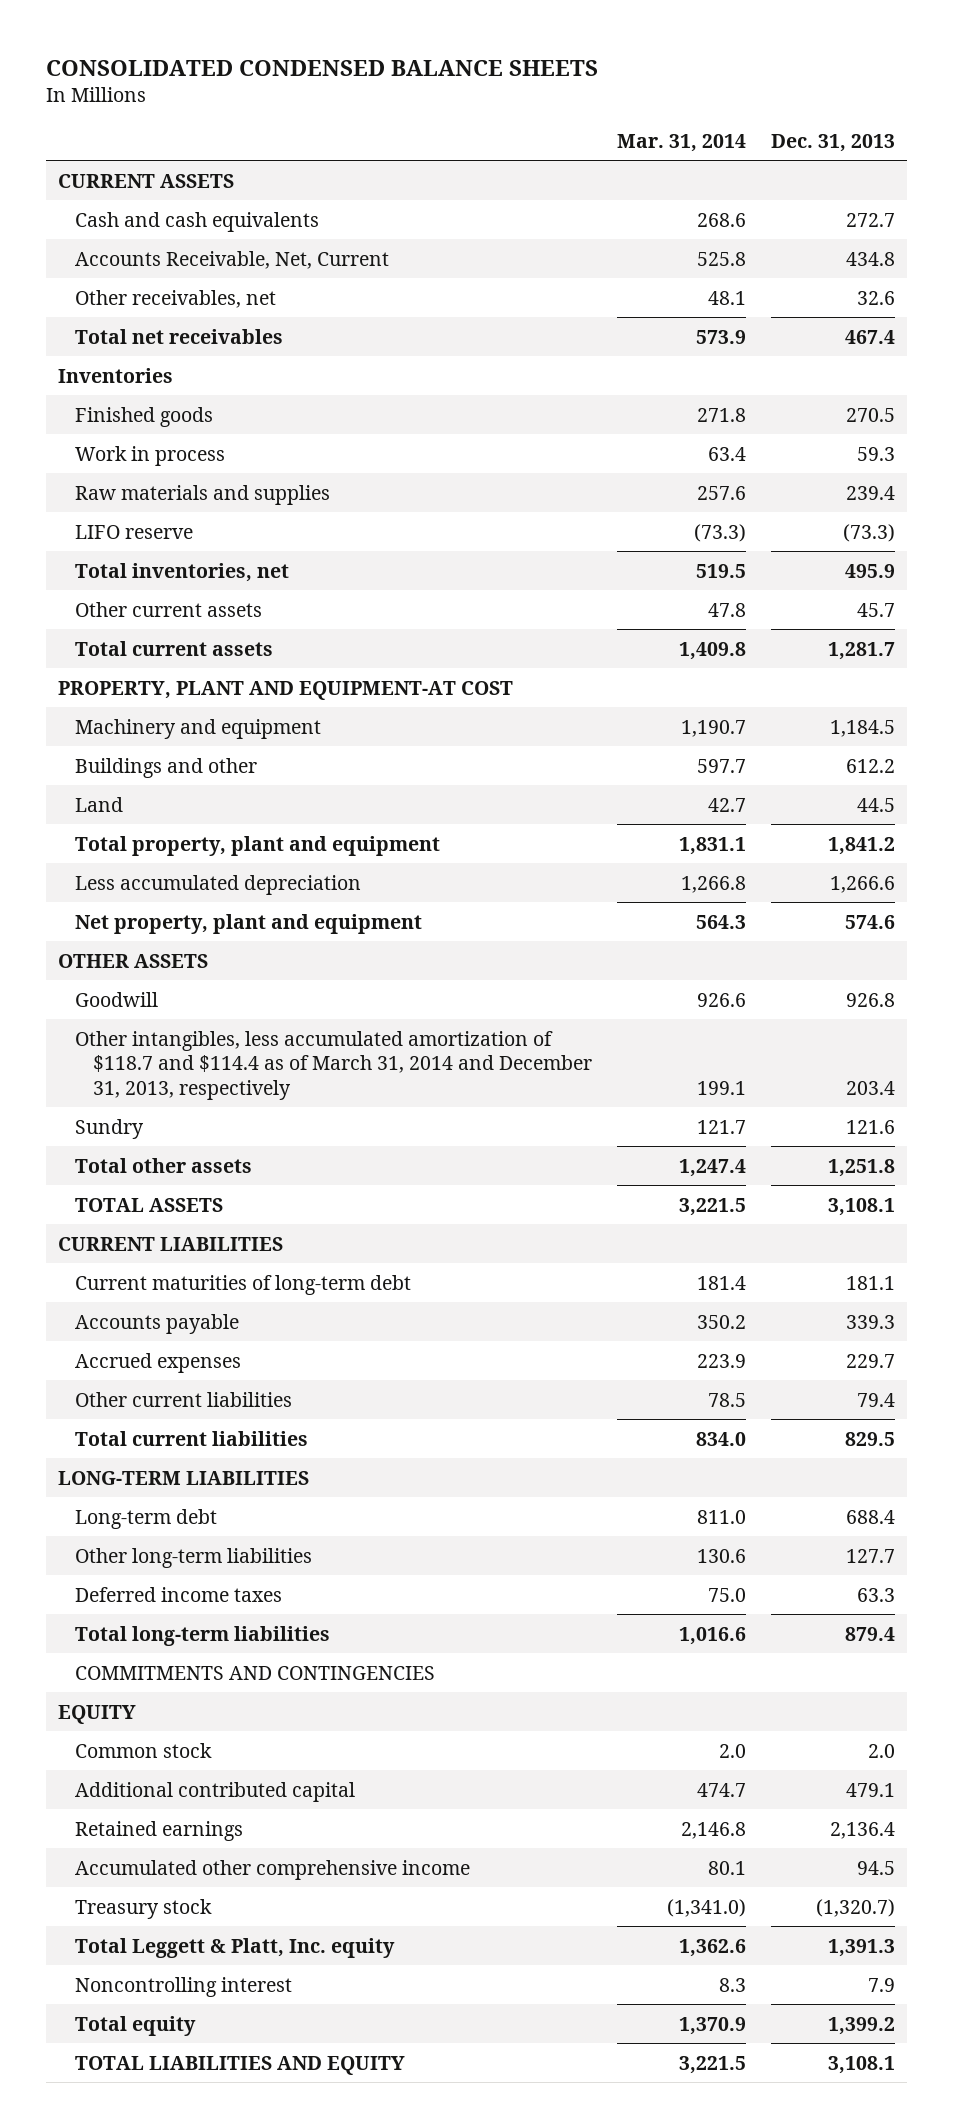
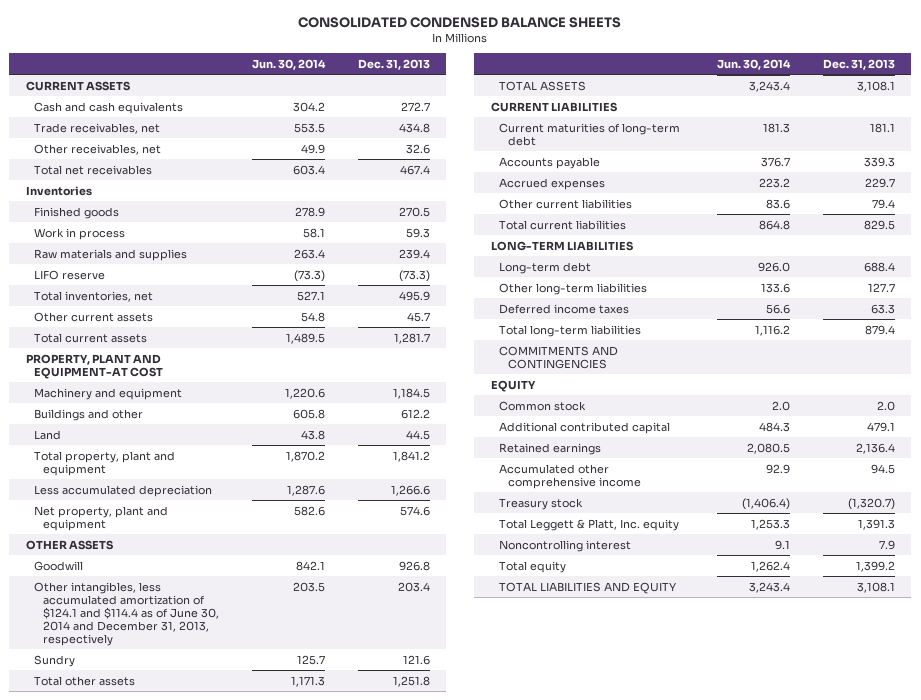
[616,133,746,152] Mar. 31, 2014 -> none
none -> [251,58,326,70] Jun. 30, 2014
[75,250,390,269] Accounts Receivable, Net, Current -> [34,122,161,134] Trade receivables, net
[75,1030,592,1100] Other intangibles, less accumulated amortization of $118.7 and $114.4 as of March 31, 2014 and December 31, 2013, respectively -> [34,581,219,646] Other intangibles, less accumulated amortization of $124.1 and $114.4 as of June 30, 2014 and December 31, 2013, respectively

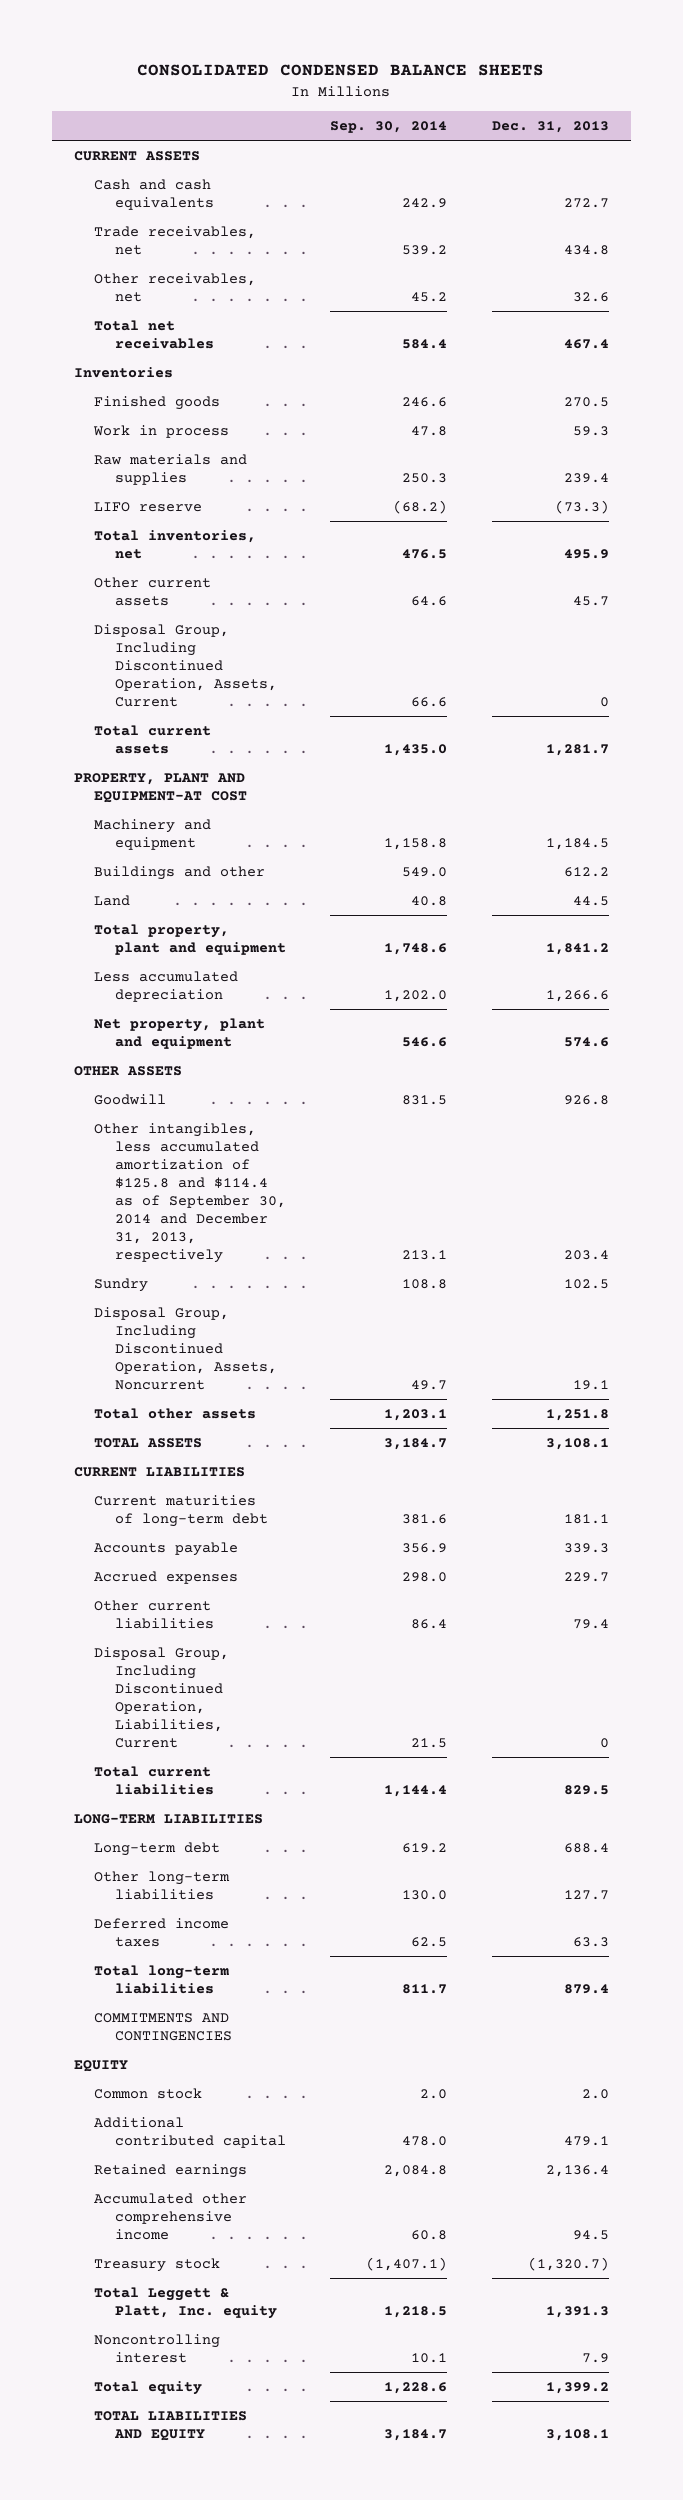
[251,58,326,70] Jun. 30, 2014 -> none
none -> [330,120,448,133] Sep. 30, 2014
none -> [94,623,277,708] Disposal Group, Including Discontinued Operation, Assets, Current
[34,581,219,646] Other intangibles, less accumulated amortization of $124.1 and $114.4 as of June 30, 2014 and December 31, 2013, respectively -> [94,1122,286,1264] Other intangibles, less accumulated amortization of $125.8 and $114.4 as of September 30, 2014 and December 31, 2013, respectively
[402,654,430,665] 121.6 -> [563,1278,609,1289] 102.5
none -> [94,1306,277,1391] Disposal Group, Including Discontinued Operation, Assets, Noncurrent
none -> [94,1646,230,1749] Disposal Group, Including Discontinued Operation, Liabilities, Current

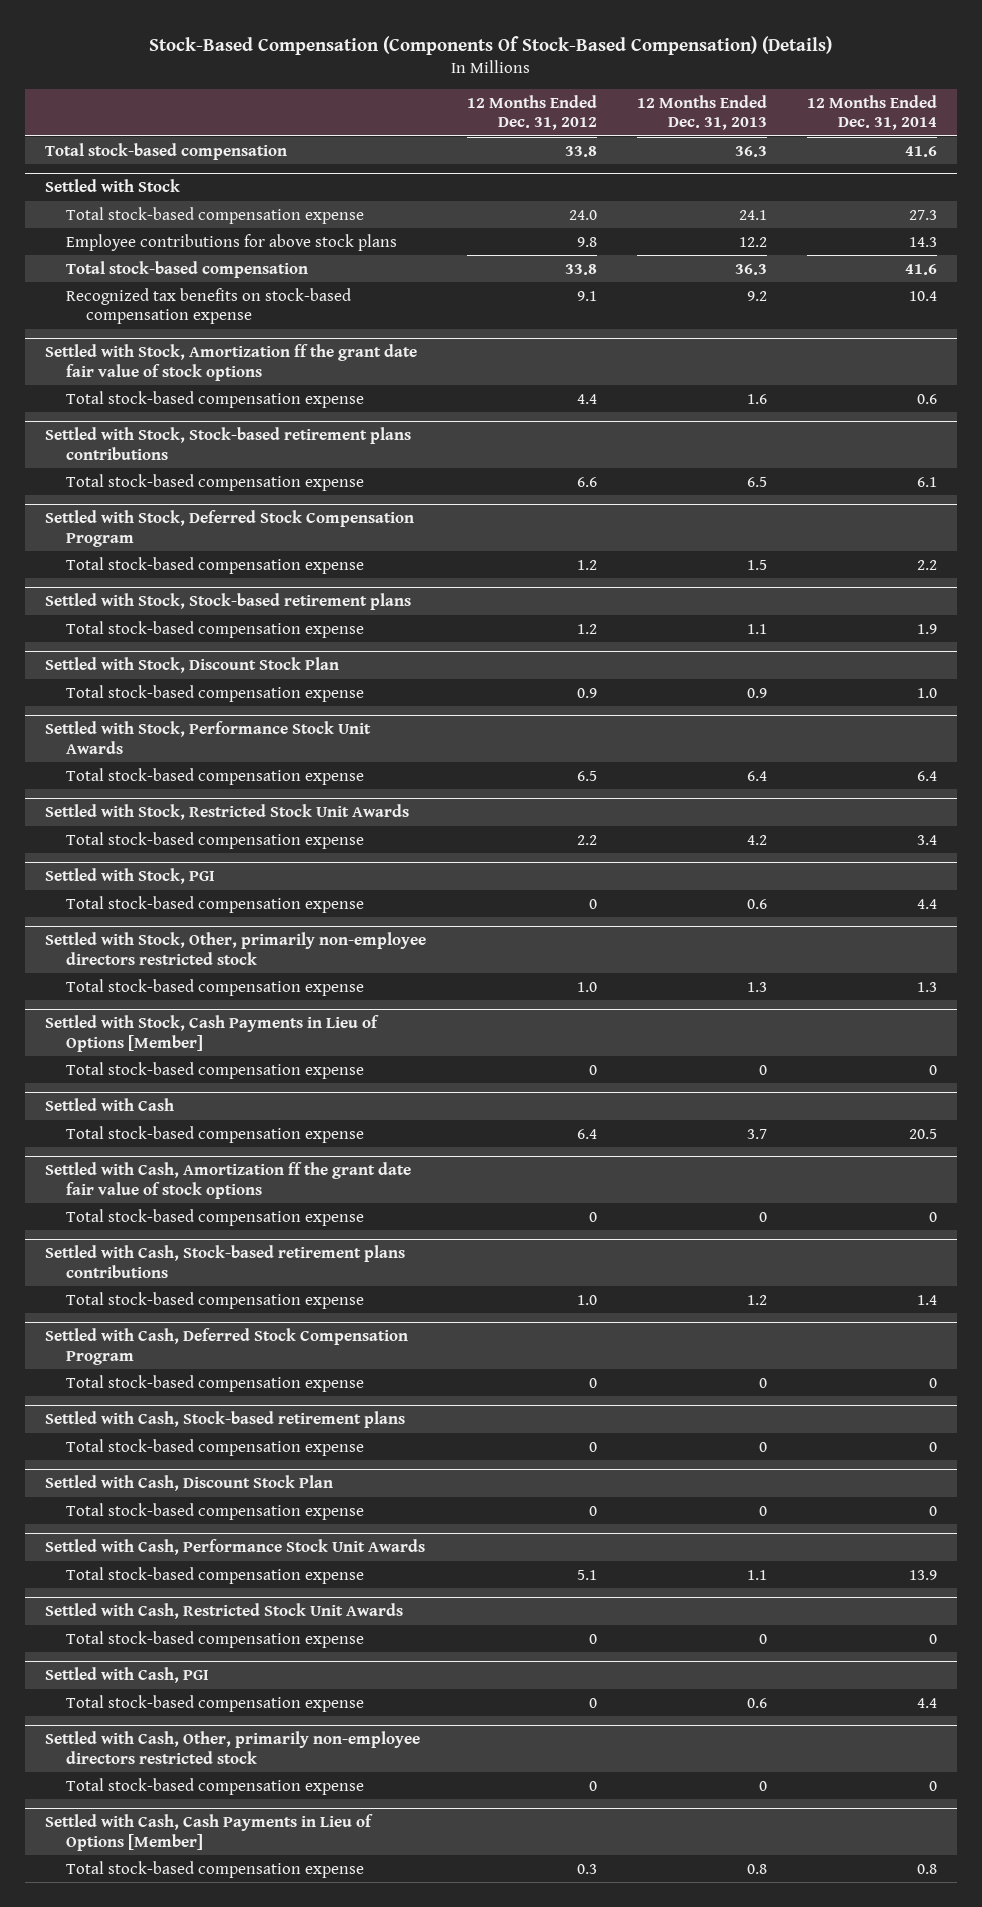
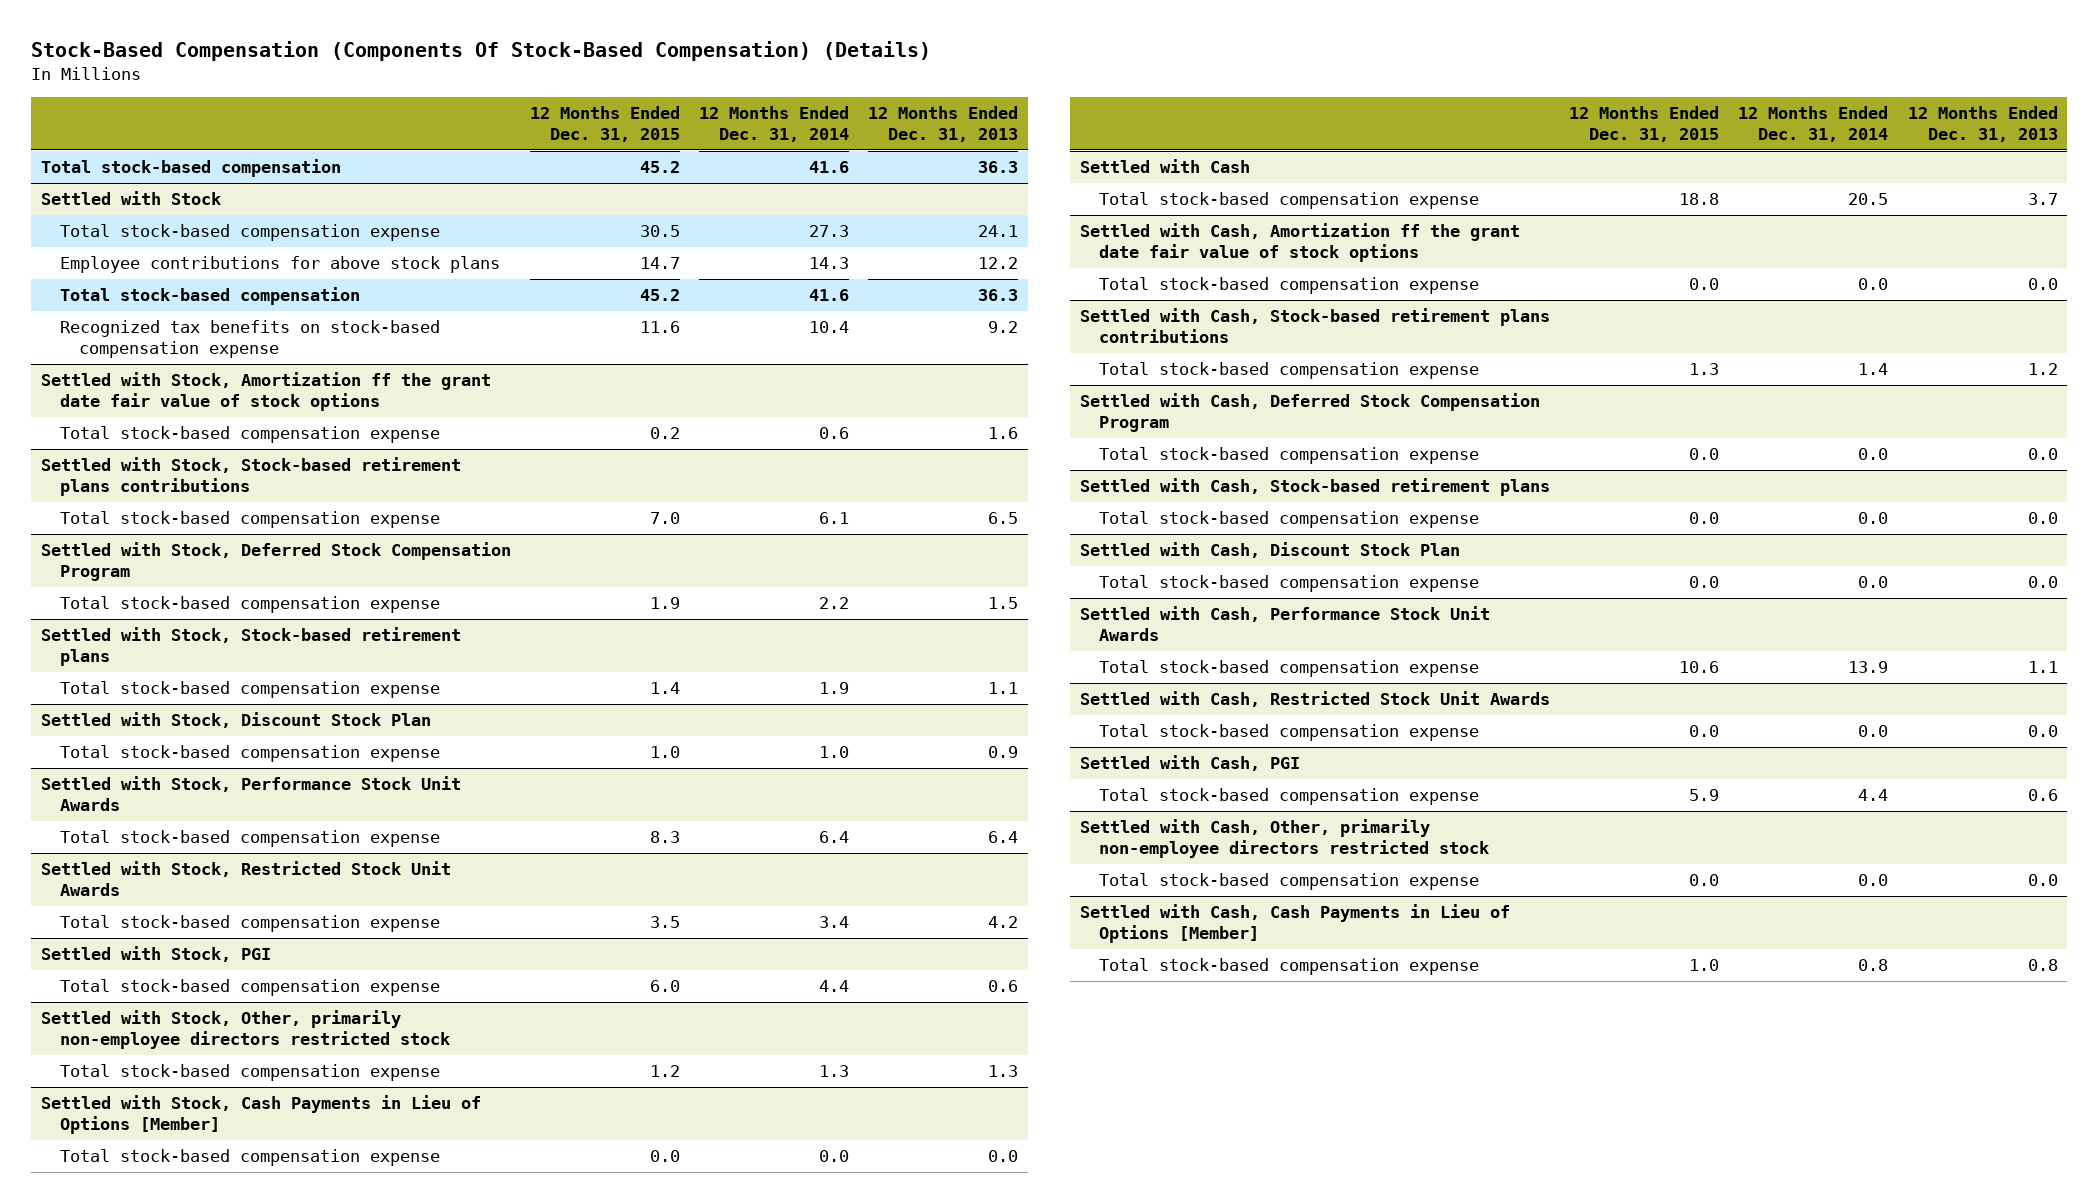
[466,95,597,131] 12 Months Ended Dec. 31, 2012 -> none
none -> [529,105,680,142] 12 Months Ended Dec. 31, 2015
[758,1064,767,1075] 0 -> [988,1150,1019,1163] 0.0
[928,1064,937,1075] 0 -> [819,1150,850,1163] 0.0
[758,1211,767,1222] 0 -> [2027,278,2058,291] 0.0
[928,1211,937,1222] 0 -> [1858,278,1889,291] 0.0
[758,1377,767,1388] 0 -> [2027,448,2058,461] 0.0
[928,1377,937,1388] 0 -> [1858,448,1889,461] 0.0
[758,1441,767,1452] 0 -> [2027,512,2058,525] 0.0
[928,1441,937,1452] 0 -> [1858,512,1889,525] 0.0
[758,1505,767,1516] 0 -> [2027,576,2058,589] 0.0
[928,1505,937,1516] 0 -> [1858,576,1889,589] 0.0
[758,1633,767,1644] 0 -> [2027,725,2058,738] 0.0
[928,1633,937,1644] 0 -> [1858,725,1889,738] 0.0
[758,1780,767,1791] 0 -> [2027,874,2058,887] 0.0
[928,1780,937,1791] 0 -> [1858,874,1889,887] 0.0

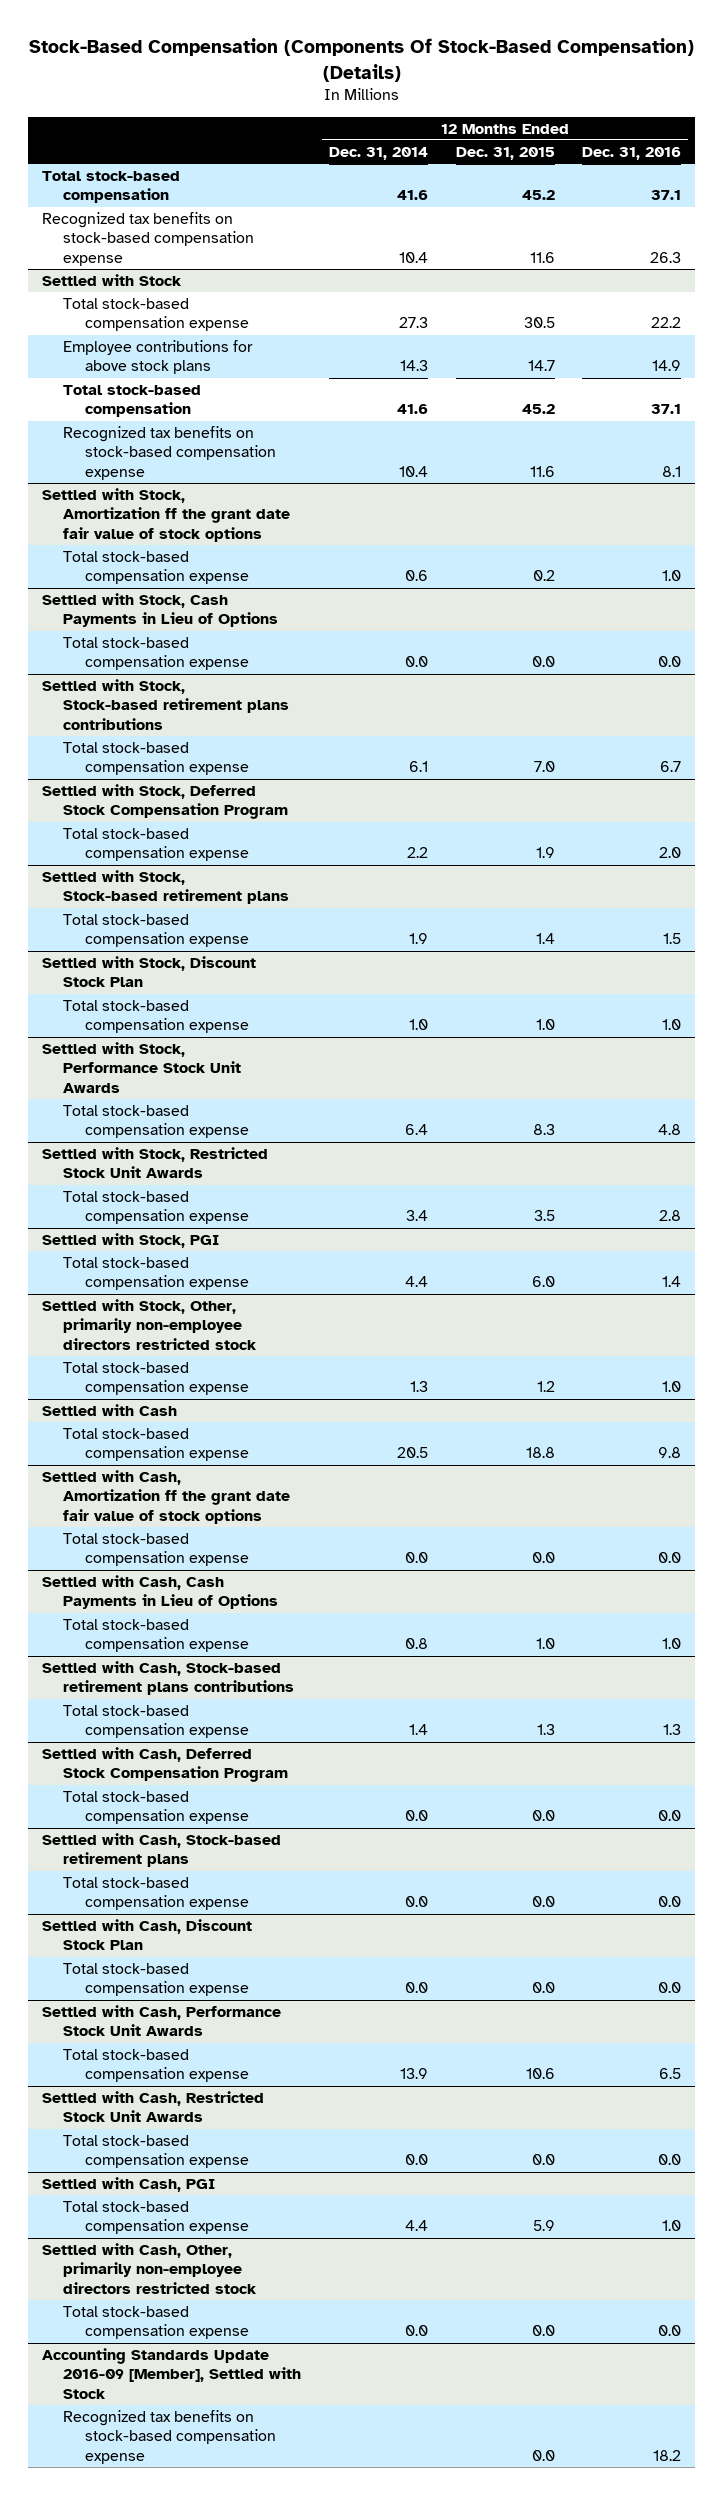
[868,105,1019,142] 12 Months Ended Dec. 31, 2013 -> none
none -> [582,147,682,161] Dec. 31, 2016
none -> [42,212,255,266] Recognized tax benefits on stock-based compensation expense
none -> [42,593,279,628] Settled with Stock, Cash Payments in Lieu of Options
none -> [63,637,249,671] Total stock-based compensation expense
[40,1095,481,1135] Settled with Stock, Cash Payments in Lieu of Options [Member] -> none
[59,1149,440,1167] Total stock-based compensation expense -> none
none -> [42,1575,279,1610] Settled with Cash, Cash Payments in Lieu of Options
none -> [63,1619,249,1653] Total stock-based compensation expense
[1079,904,1510,944] Settled with Cash, Cash Payments in Lieu of Options [Member] -> none
[1099,958,1480,976] Total stock-based compensation expense -> none
none -> [42,2348,302,2399] Accounting Standards Update 2016-09 [Member], Settled with Stock
none -> [63,2410,276,2464] Recognized tax benefits on stock-based compensation expense

